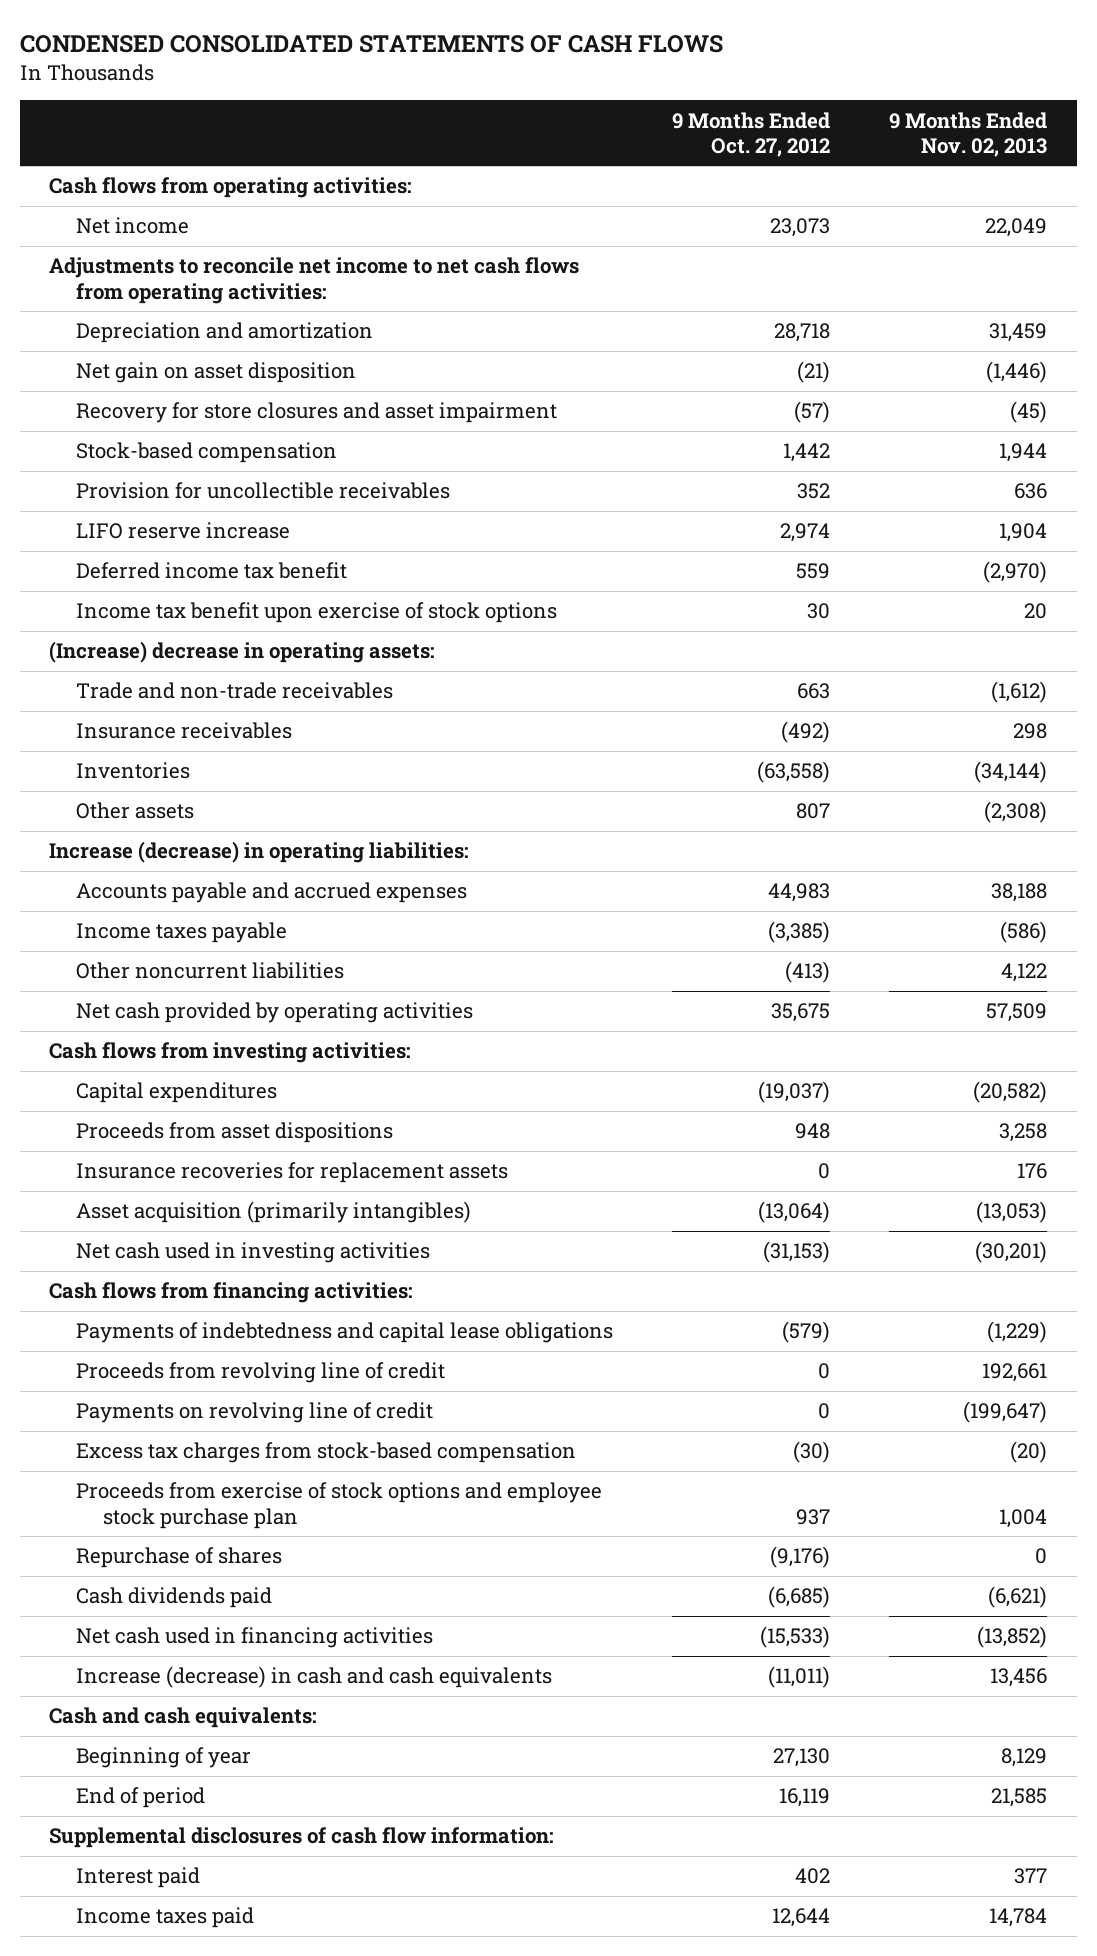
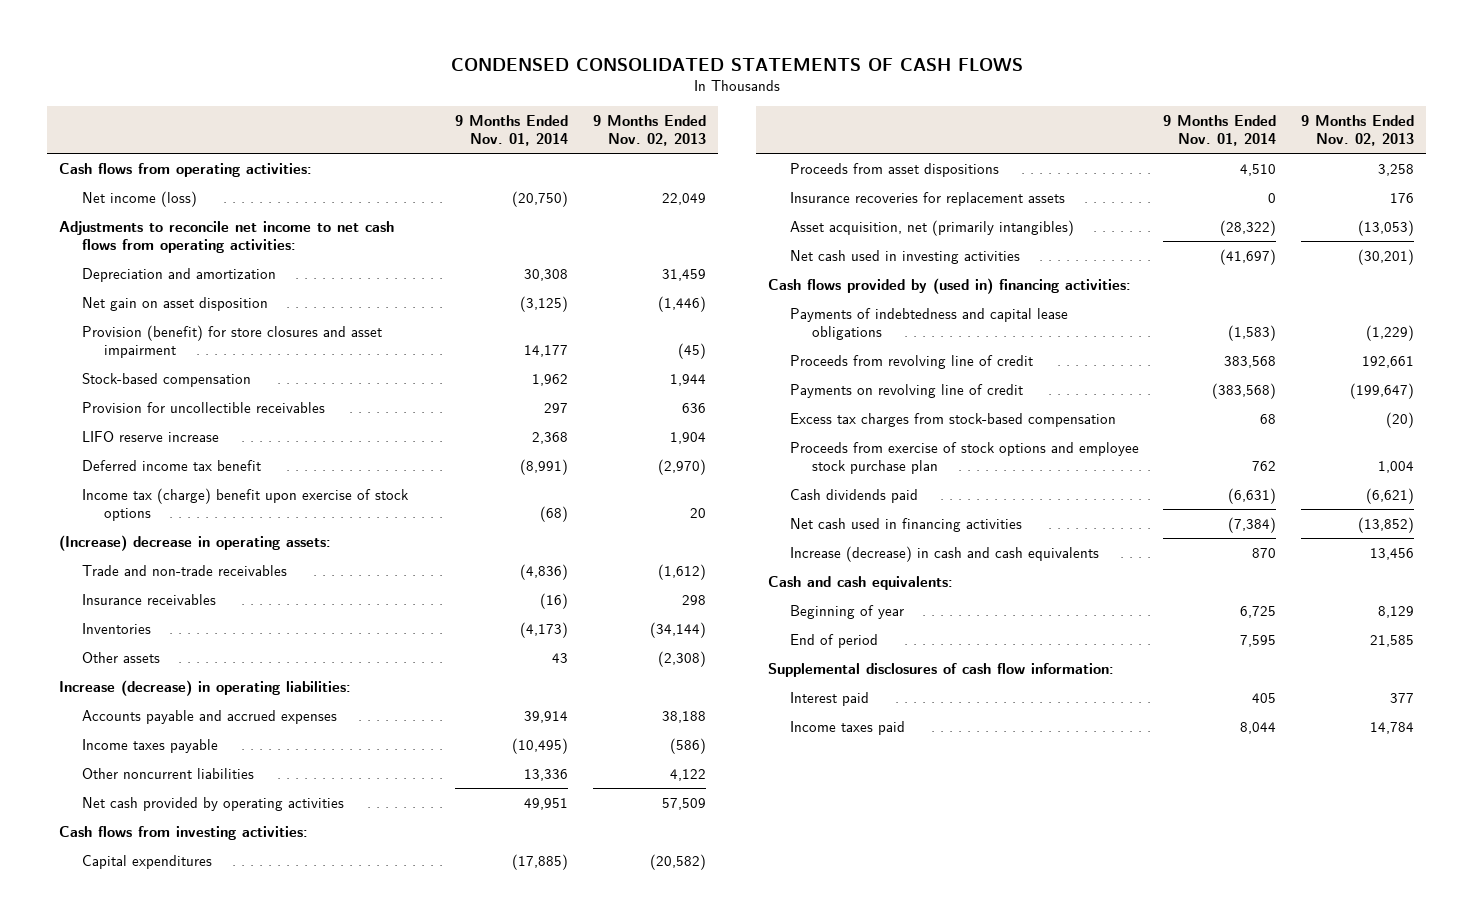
[672,111,831,157] 9 Months Ended Oct. 27, 2012 -> none
none -> [455,114,569,147] 9 Months Ended Nov. 01, 2014
[76,217,190,235] Net income -> [81,190,197,207] Net income (loss)
[76,402,558,424] Recovery for store closures and asset impairment -> [81,324,382,358] Provision (benefit) for store closures and asset impairment
[76,602,558,624] Income tax benefit upon exercise of stock options -> [81,487,409,521] Income tax (charge) benefit upon exercise of stock options
[76,1201,472,1224] Asset acquisition (primarily intangibles) -> [789,219,1074,236] Asset acquisition, net (primarily intangibles)
[49,1282,414,1304] Cash flows from financing activities: -> [767,277,1131,294] Cash flows provided by (used in) financing activities:
[76,1547,283,1569] Repurchase of shares -> none

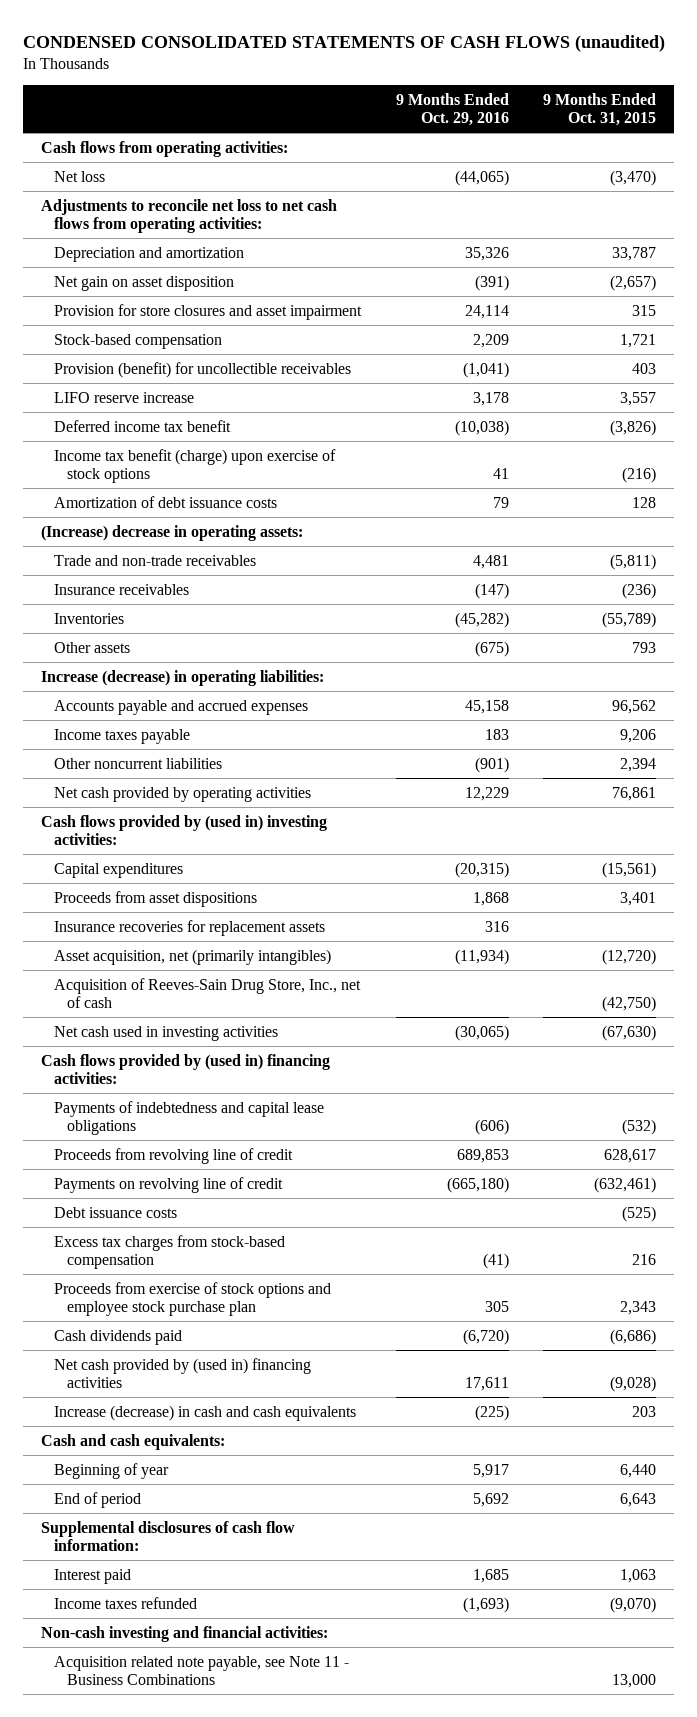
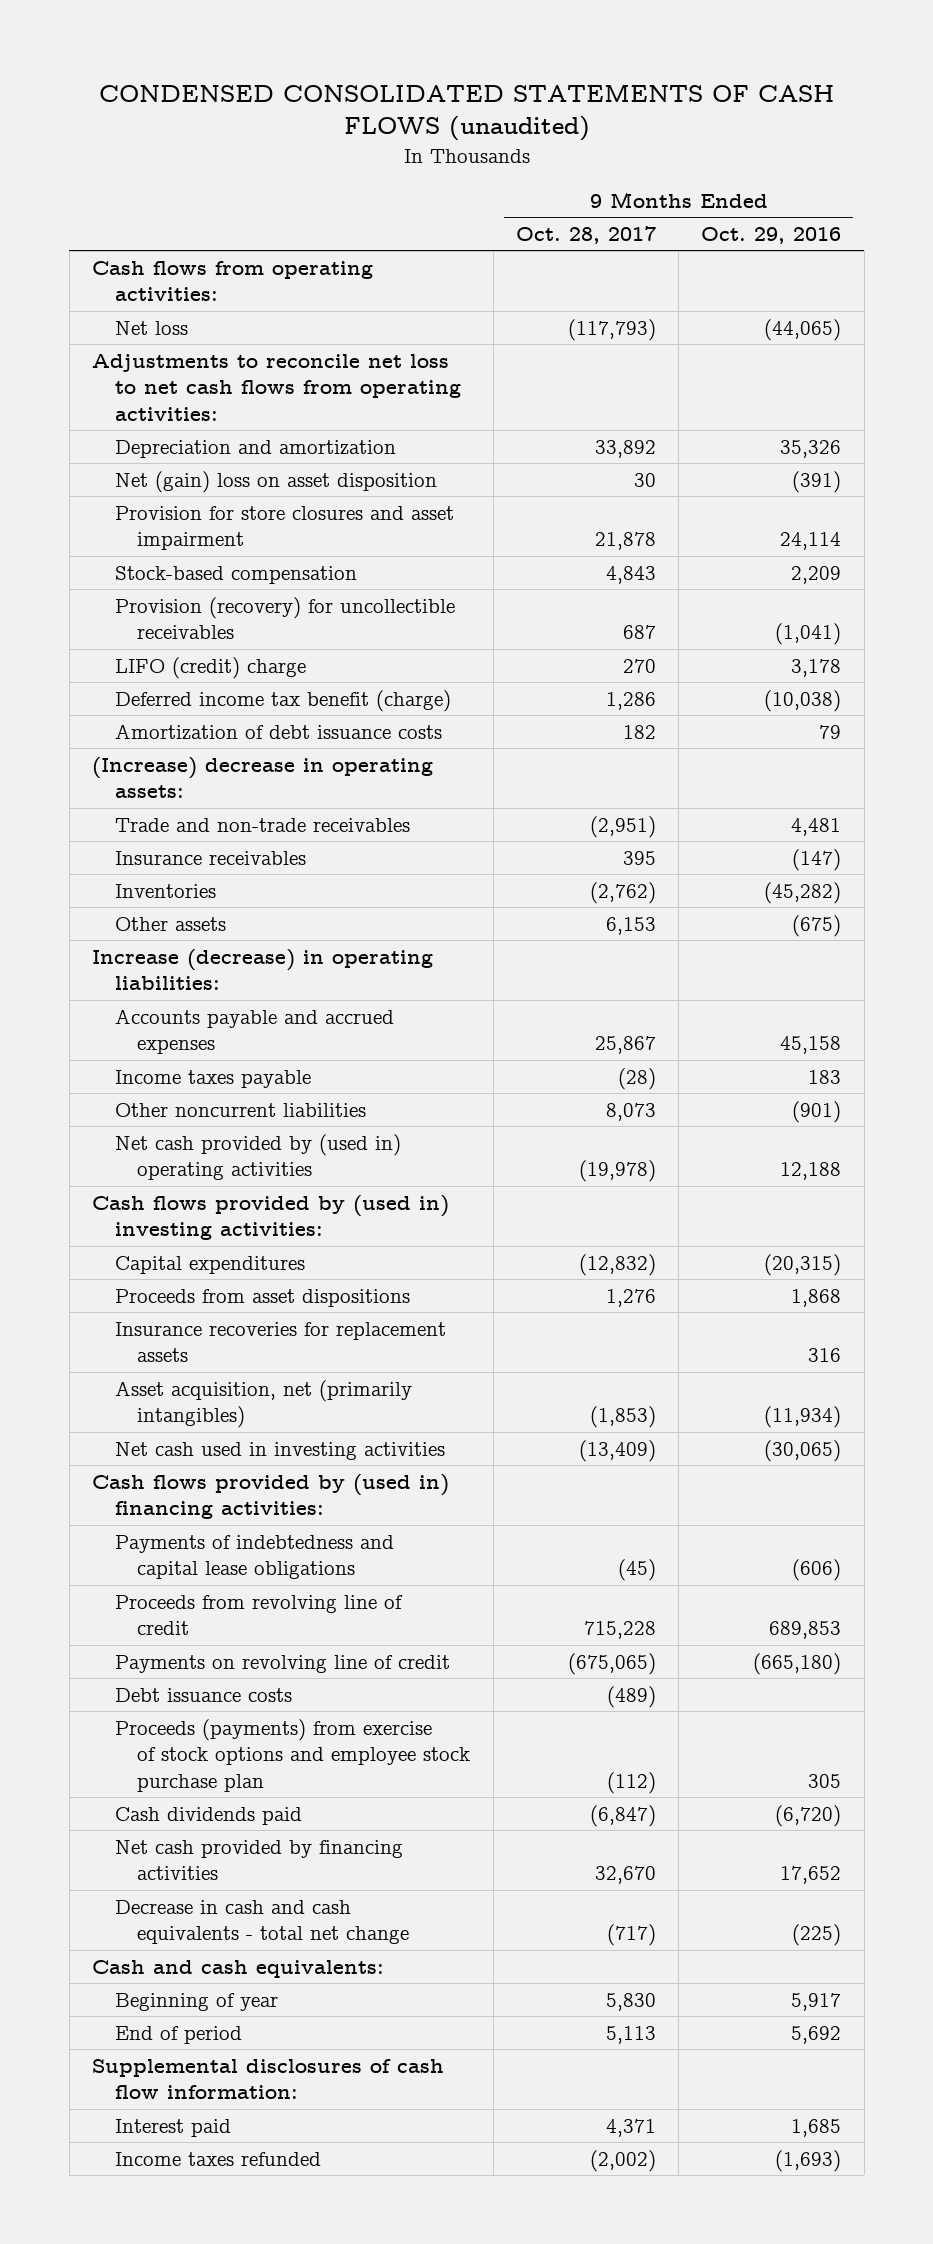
[543,92,657,127] 9 Months Ended Oct. 31, 2015 -> none
none -> [515,225,656,244] Oct. 28, 2017
[53,275,234,291] Net gain on asset disposition -> [114,470,437,493] Net (gain) loss on asset disposition
[53,448,336,484] Income tax benefit (charge) upon exercise of stock options -> none
[53,361,351,378] Provision (benefit) for uncollectible receivables -> [114,596,455,640] Provision (recovery) for uncollectible receivables
[53,391,194,403] LIFO reserve increase -> [114,656,306,679] LIFO (credit) charge
[53,419,231,432] Deferred income tax benefit -> [114,689,451,712] Deferred income tax benefit (charge)
[53,786,311,802] Net cash provided by operating activities -> [114,1133,401,1181] Net cash provided by (used in) operating activities
[464,786,509,801] 12,229 -> [780,1162,842,1181] 12,188
[53,977,361,1009] Acquisition of Reeves-Sain Drug Store, Inc., net of cash -> none
[53,1234,285,1270] Excess tax charges from stock-based compensation -> none
[53,1281,331,1317] Proceeds from exercise of stock options and employee stock purchase plan -> [114,1718,471,1793] Proceeds (payments) from exercise of stock options and employee stock purchase plan
[53,1357,311,1389] Net cash provided by (used in) financing activities -> [114,1839,403,1881] Net cash provided by financing activities
[464,1377,509,1392] 17,611 -> [780,1866,842,1885] 17,652
[53,1404,356,1421] Increase (decrease) in cash and cash equivalents -> [114,1899,410,1945] Decrease in cash and cash equivalents - total net change
[40,1625,328,1642] Non-cash investing and financial activities: -> none
[53,1655,349,1686] Acquisition related note payable, see Note 11 - Business Combinations -> none

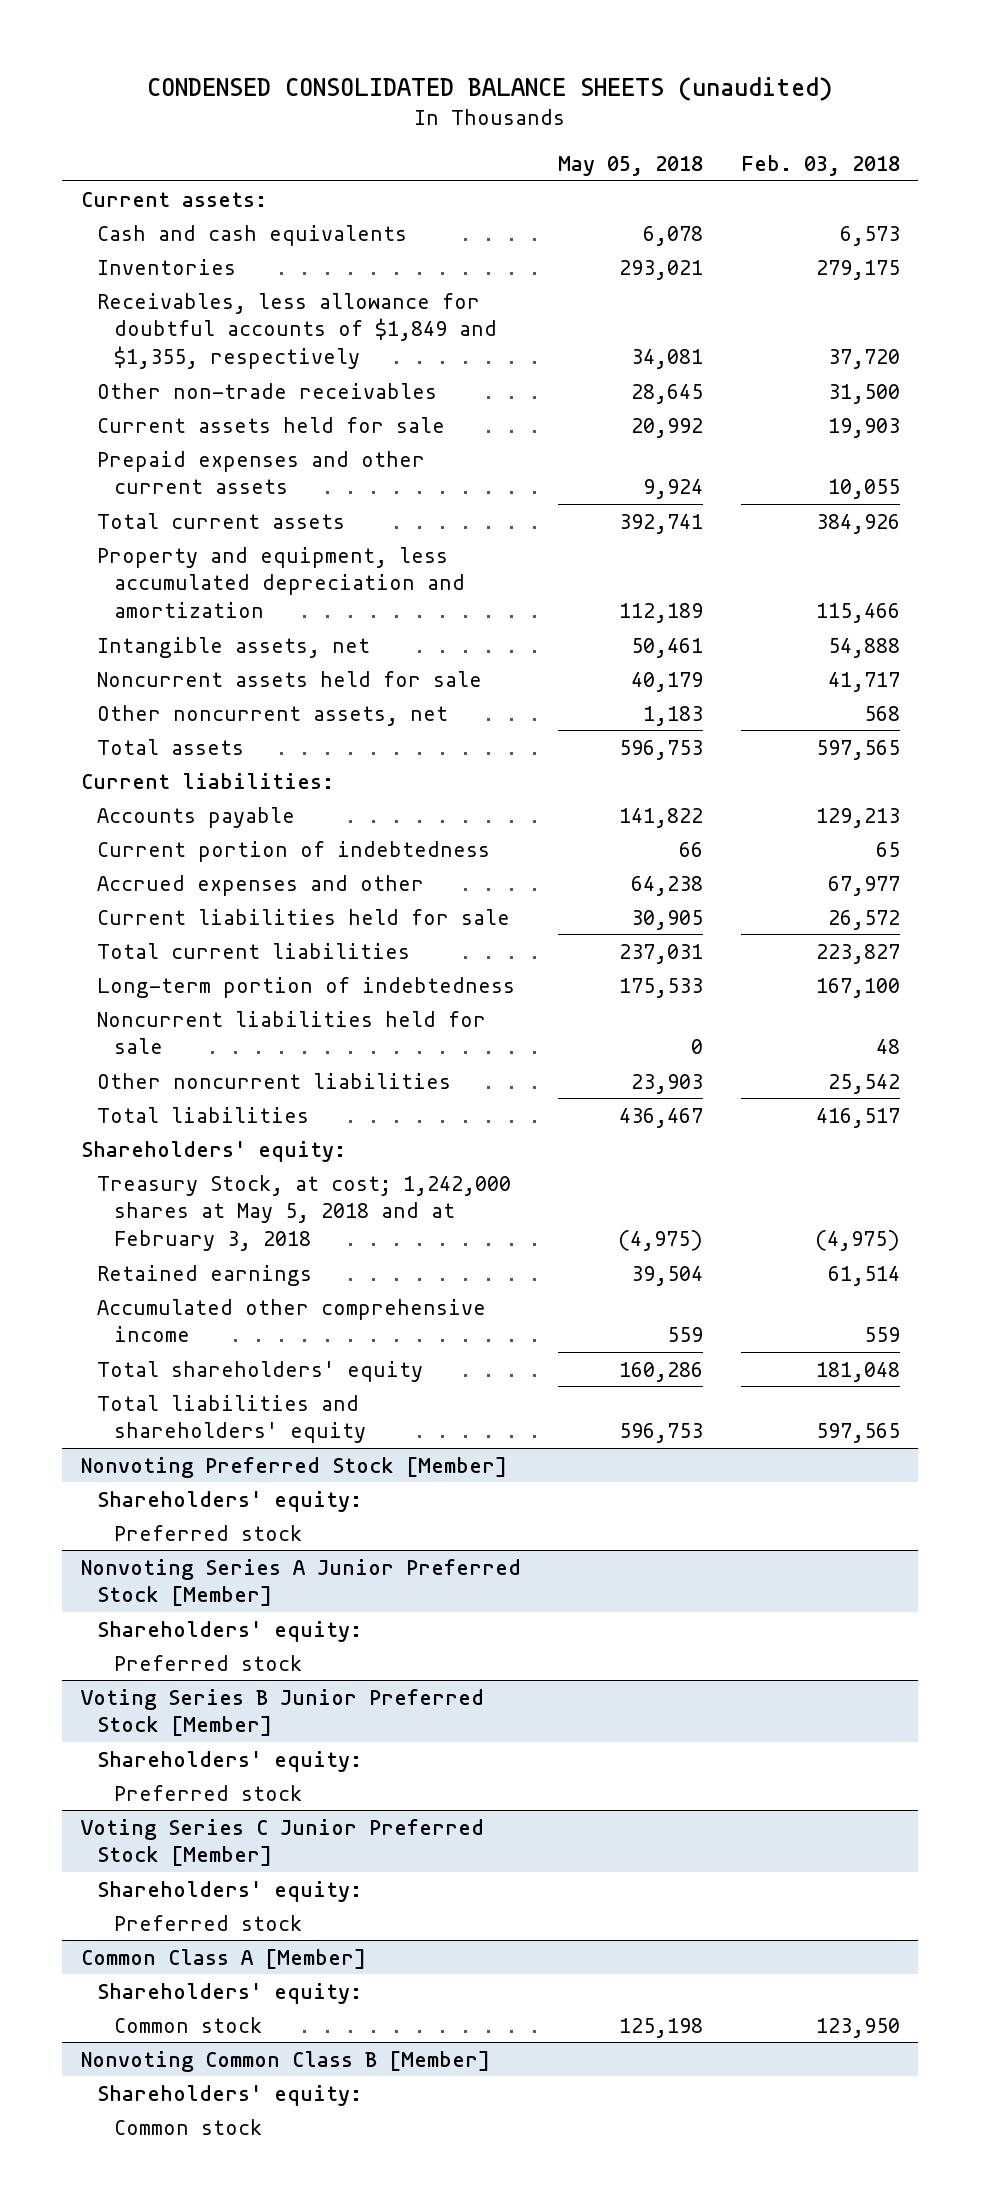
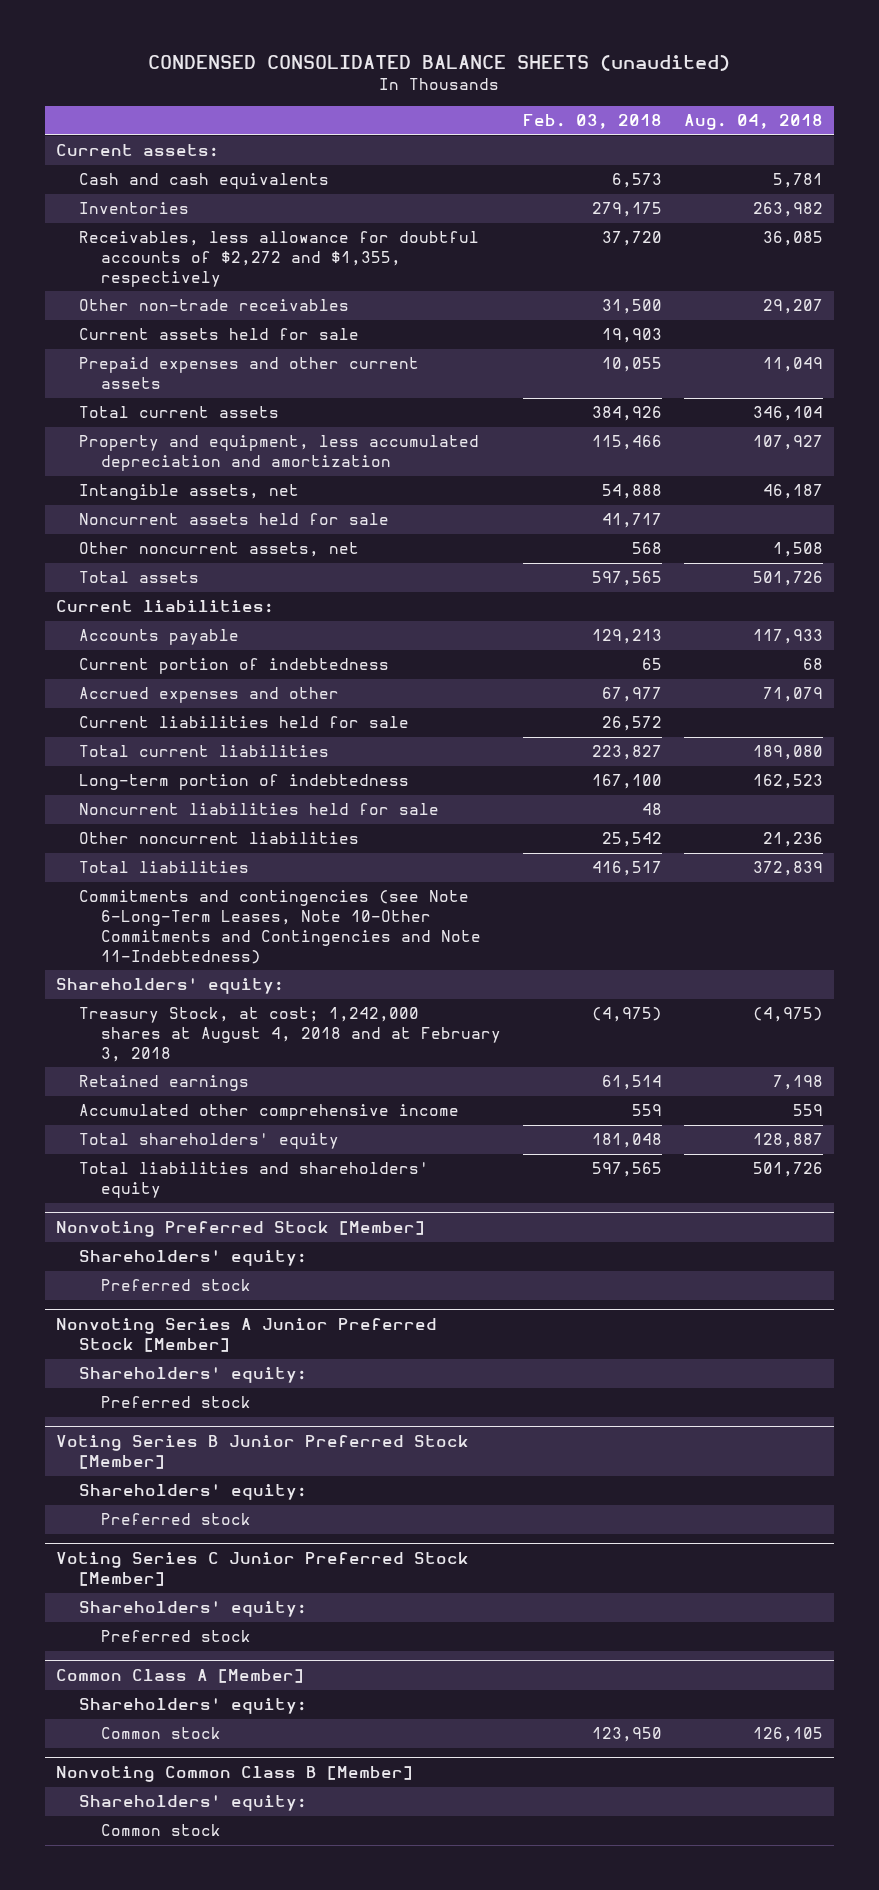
[558,155,704,176] May 05, 2018 -> none
none -> [683,114,823,131] Aug. 04, 2018
[97,292,497,369] Receivables, less allowance for doubtful accounts of $1,849 and $1,355, respectively -> [78,231,479,287] Receivables, less allowance for doubtful accounts of $2,272 and $1,355, respectively
none -> [78,890,482,964] Commitments and contingencies (see Note 6-Long-Term Leases, Note 10-Other Commitments and Contingencies and Note 11-Indebtedness)
[97,1174,512,1251] Treasury Stock, at cost; 1,242,000 shares at May 5, 2018 and at February 3, 2018 -> [78,1007,502,1062] Treasury Stock, at cost; 1,242,000 shares at August 4, 2018 and at February 3, 2018

